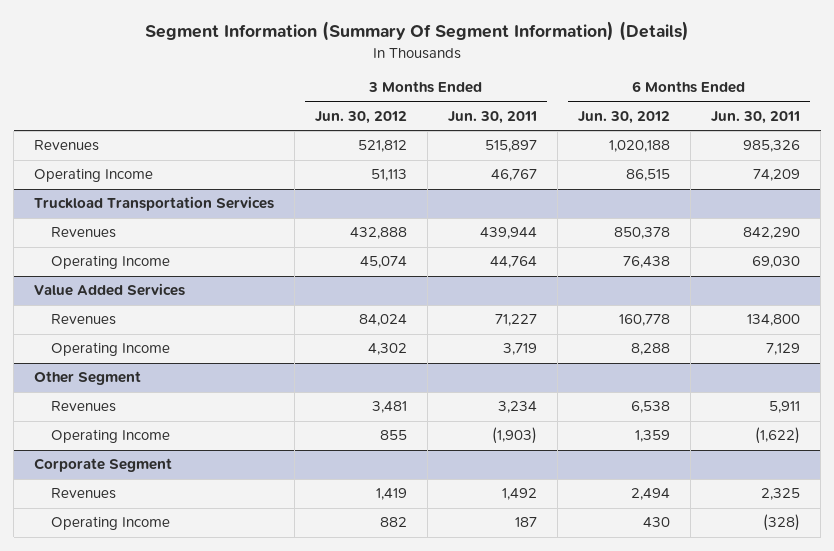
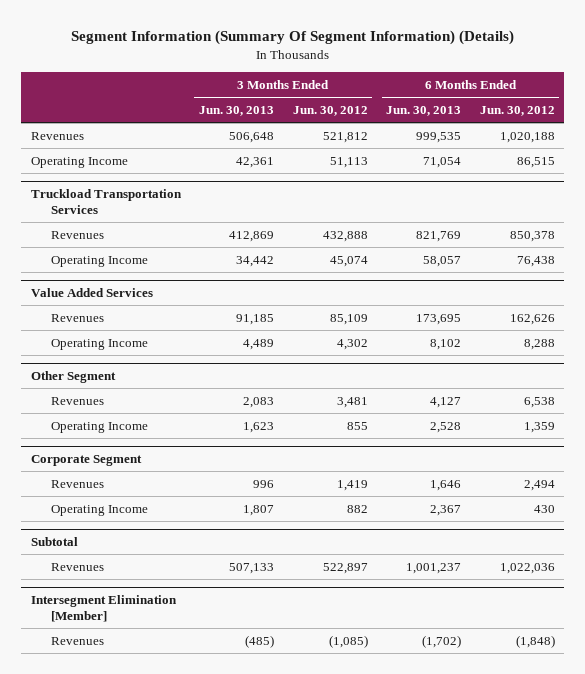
[448,110,538,124] Jun. 30, 2011 -> none
[711,110,801,124] Jun. 30, 2011 -> none
none -> [199,105,275,116] Jun. 30, 2013
none -> [386,105,462,116] Jun. 30, 2013
[359,314,408,327] 84,024 -> [329,313,368,325] 85,109
[619,314,671,327] 160,778 -> [509,313,555,325] 162,626
none -> [30,536,78,546] Subtotal
none -> [50,562,104,571] Revenues
none -> [30,594,177,622] Intersegment Elimination [Member]
none -> [50,636,104,645] Revenues

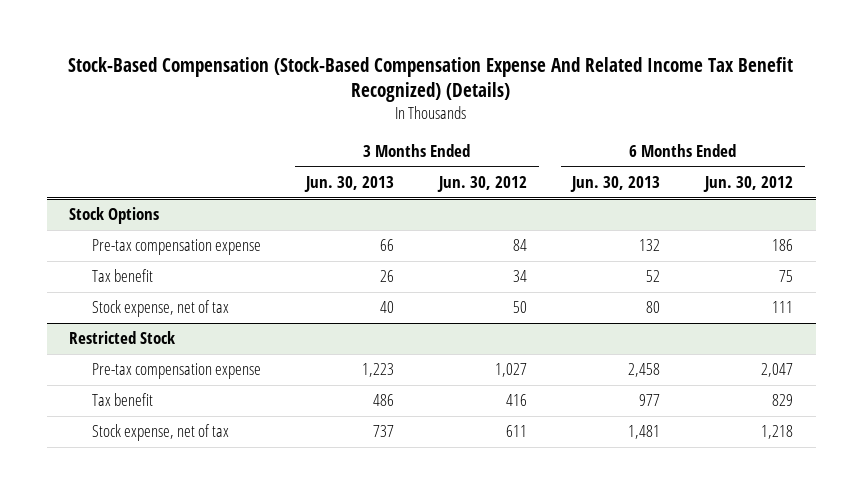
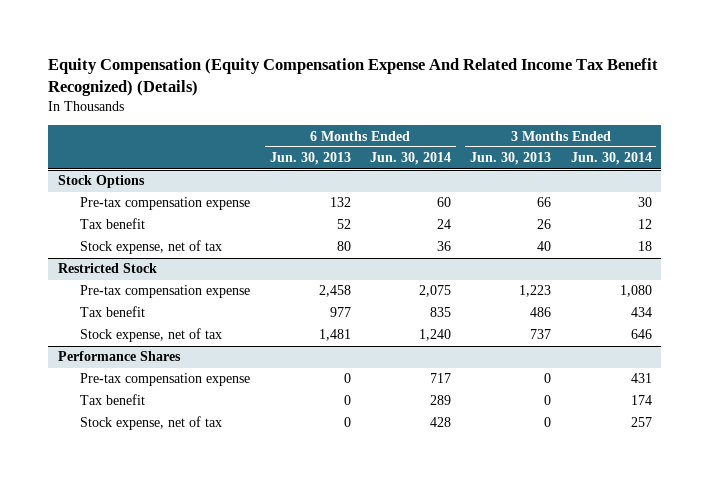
[68,56,794,103] Stock-Based Compensation (Stock-Based Compensation Expense And Related Income Tax Benefit Recognized) (Details) -> [48,58,659,96] Equity Compensation (Equity Compensation Expense And Related Income Tax Benefit Recognized) (Details)
[437,175,528,192] Jun. 30, 2012 -> none
[703,175,794,192] Jun. 30, 2012 -> none
none -> [369,152,451,166] Jun. 30, 2014
none -> [570,152,652,166] Jun. 30, 2014
none -> [57,351,181,362] Performance Shares
none -> [80,373,251,387] Pre-tax compensation expense
none -> [80,394,146,406] Tax benefit
none -> [80,416,223,431] Stock expense, net of tax

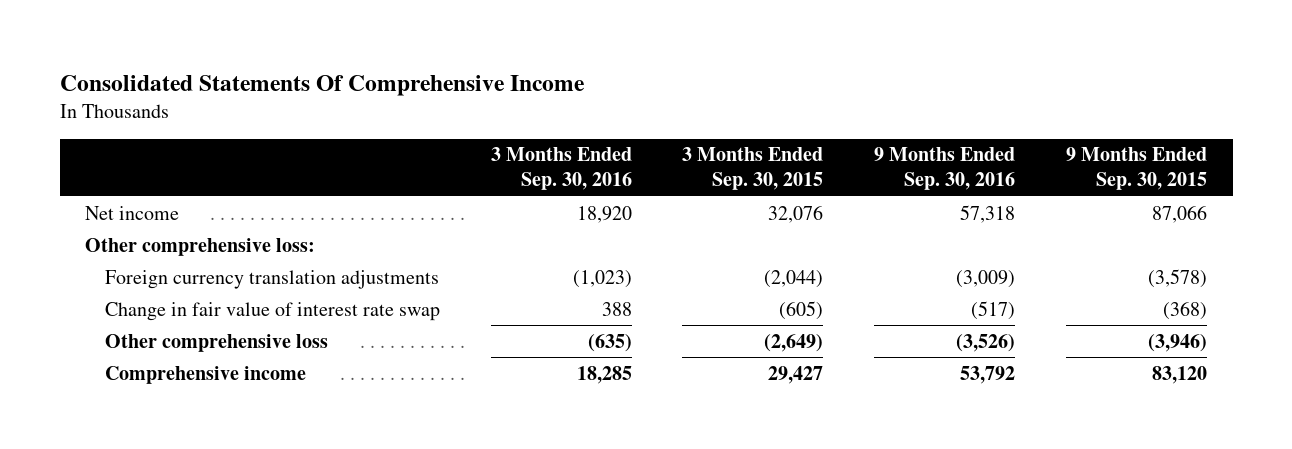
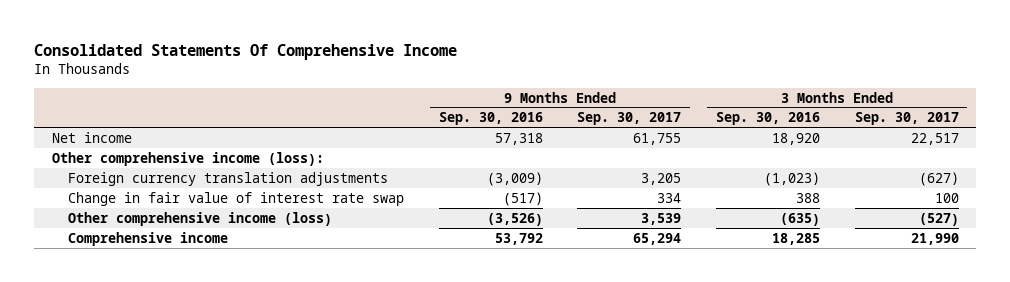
[682,147,824,191] 3 Months Ended Sep. 30, 2015 -> none
[1066,147,1208,191] 9 Months Ended Sep. 30, 2015 -> none
none -> [577,112,682,126] Sep. 30, 2017
none -> [854,112,959,126] Sep. 30, 2017
[85,237,316,256] Other comprehensive loss: -> [51,151,324,166] Other comprehensive income (loss):
[104,333,328,352] Other comprehensive loss -> [68,211,333,226] Other comprehensive income (loss)

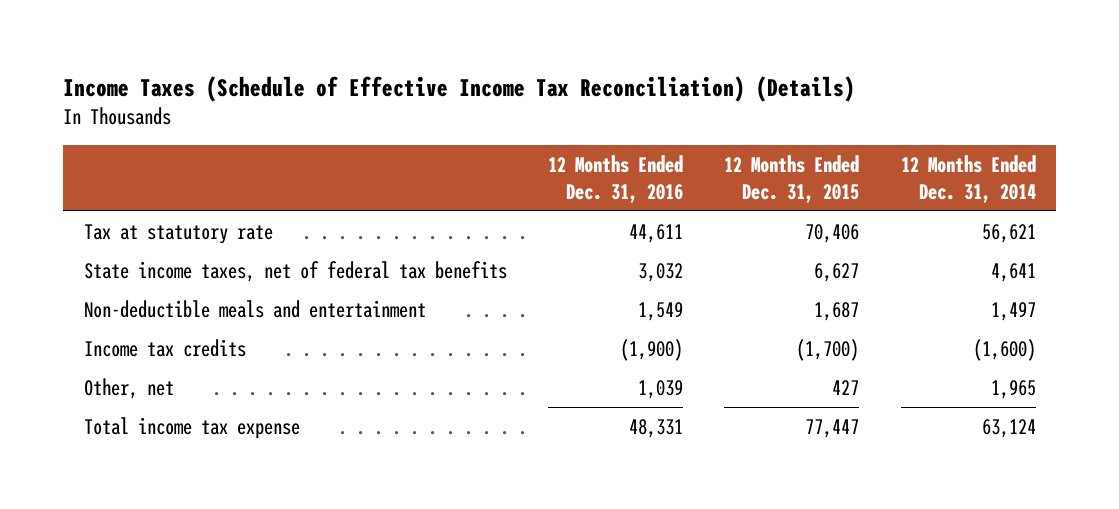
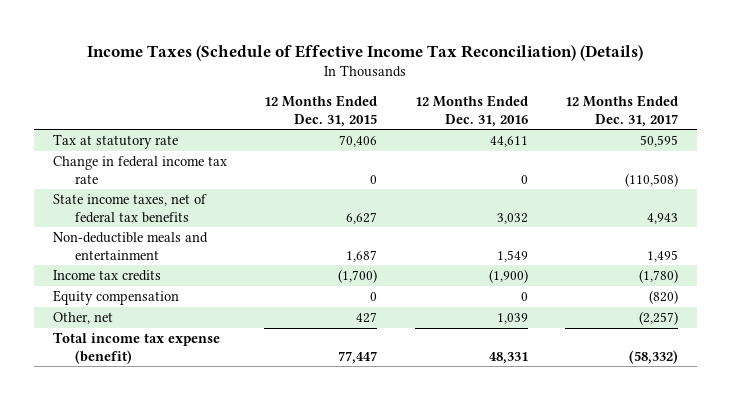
[900,155,1036,203] 12 Months Ended Dec. 31, 2014 -> none
none -> [565,95,679,127] 12 Months Ended Dec. 31, 2017
none -> [52,156,227,184] Change in federal income tax rate
none -> [52,290,179,306] Equity compensation
[83,416,300,439] Total income tax expense -> [52,332,220,364] Total income tax expense (benefit)

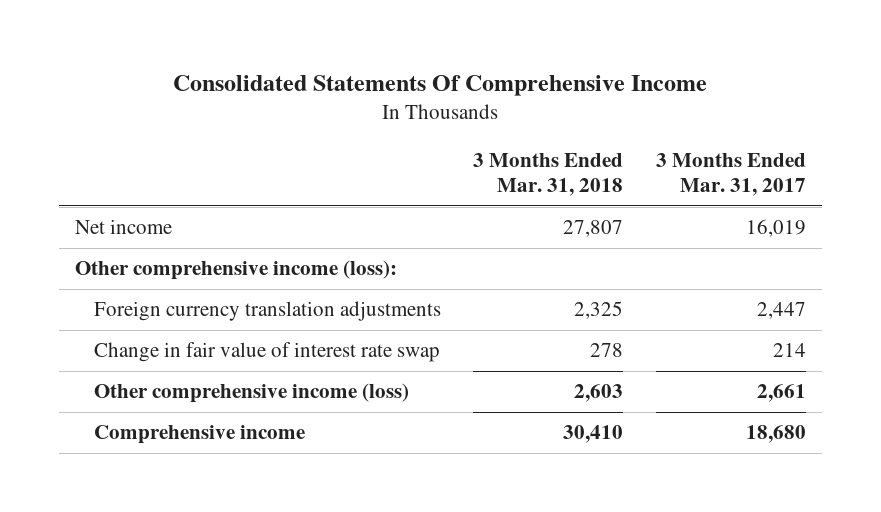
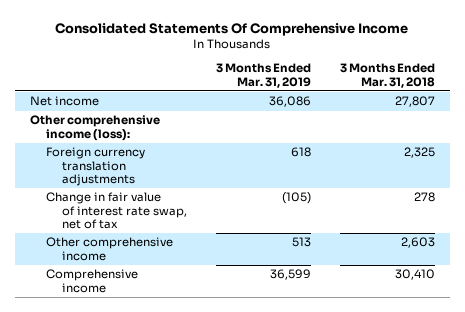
[655,153,806,197] 3 Months Ended Mar. 31, 2017 -> none
none -> [216,63,312,88] 3 Months Ended Mar. 31, 2019
[93,342,440,363] Change in fair value of interest rate swap -> [45,192,188,229] Change in fair value of interest rate swap, net of tax
[93,383,409,404] Other comprehensive income (loss) -> [45,237,173,261] Other comprehensive income

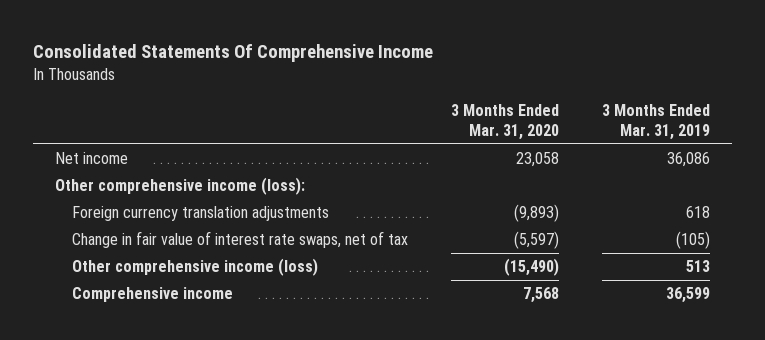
[340,63,436,88] 3 Months Ended Mar. 31, 2018 -> none
none -> [451,103,560,141] 3 Months Ended Mar. 31, 2020
[45,192,188,229] Change in fair value of interest rate swap, net of tax -> [71,231,408,249] Change in fair value of interest rate swaps, net of tax
[45,237,173,261] Other comprehensive income -> [71,258,318,277] Other comprehensive income (loss)

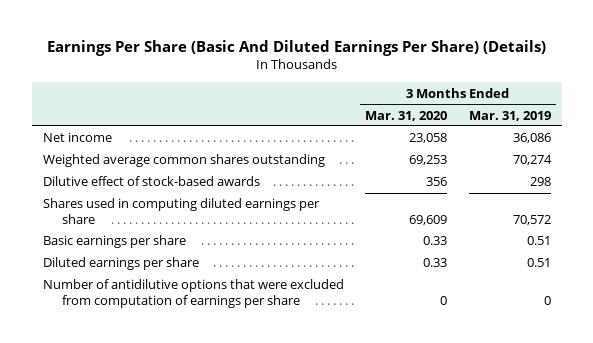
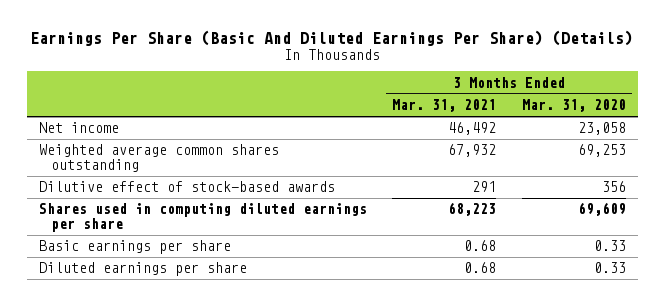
[468,110,551,121] Mar. 31, 2019 -> none
none -> [392,99,497,113] Mar. 31, 2021
[42,279,344,309] Number of antidilutive options that were excluded from computation of earnings per share -> none

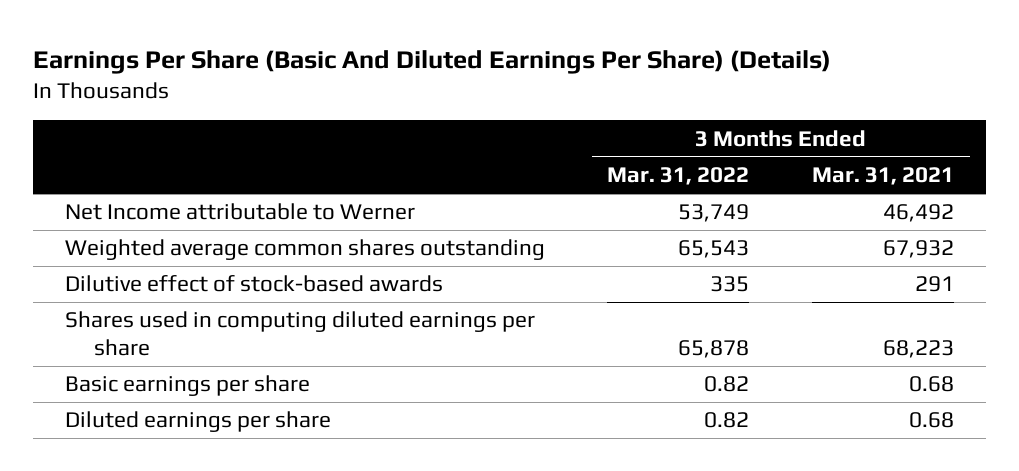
[521,99,626,113] Mar. 31, 2020 -> none
none -> [607,167,750,186] Mar. 31, 2022
[39,122,120,134] Net income -> [64,203,415,221] Net Income attributable to Werner

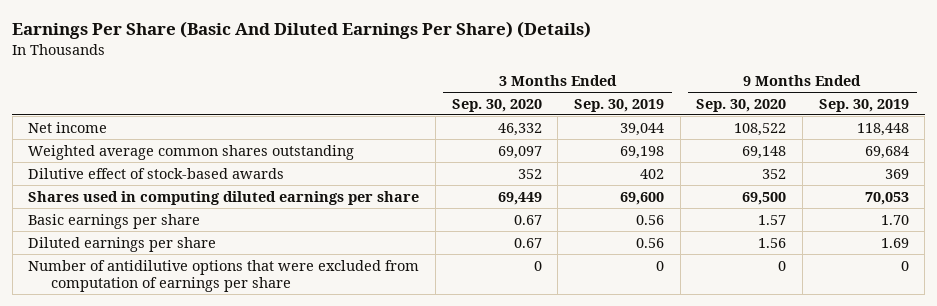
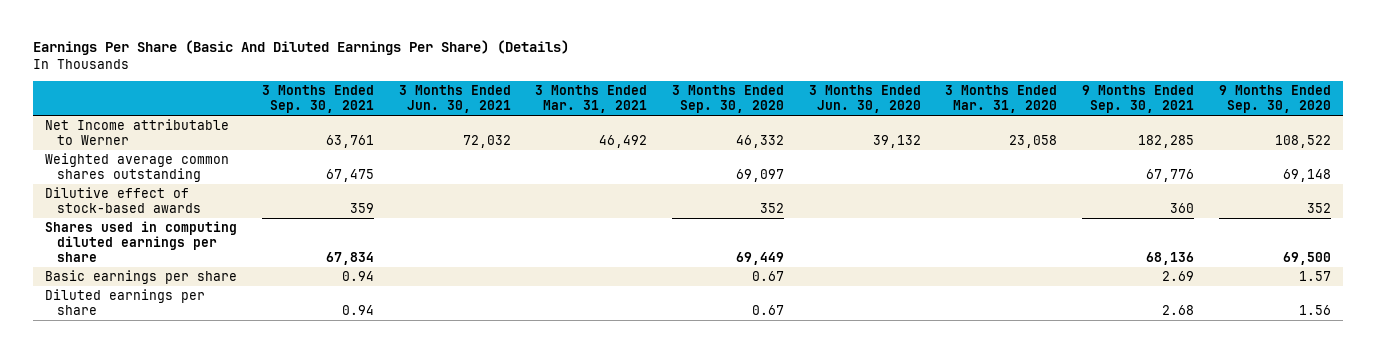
[573,98,664,112] Sep. 30, 2019 -> none
[818,98,909,112] Sep. 30, 2019 -> none
none -> [262,85,375,113] 3 Months Ended Sep. 30, 2021
none -> [398,85,511,113] 3 Months Ended Jun. 30, 2021
none -> [535,85,648,113] 3 Months Ended Mar. 31, 2021
none -> [808,85,921,113] 3 Months Ended Jun. 30, 2020
none -> [945,85,1058,113] 3 Months Ended Mar. 31, 2020
none -> [1082,85,1195,113] 9 Months Ended Sep. 30, 2021
[28,121,108,133] Net income -> [45,119,230,145] Net Income attributable to Werner
[28,259,420,292] Number of antidilutive options that were excluded from computation of earnings per share -> none

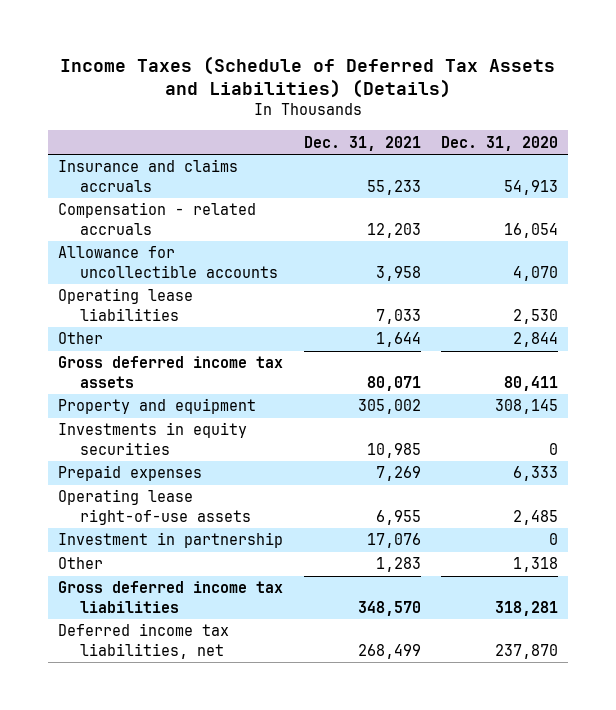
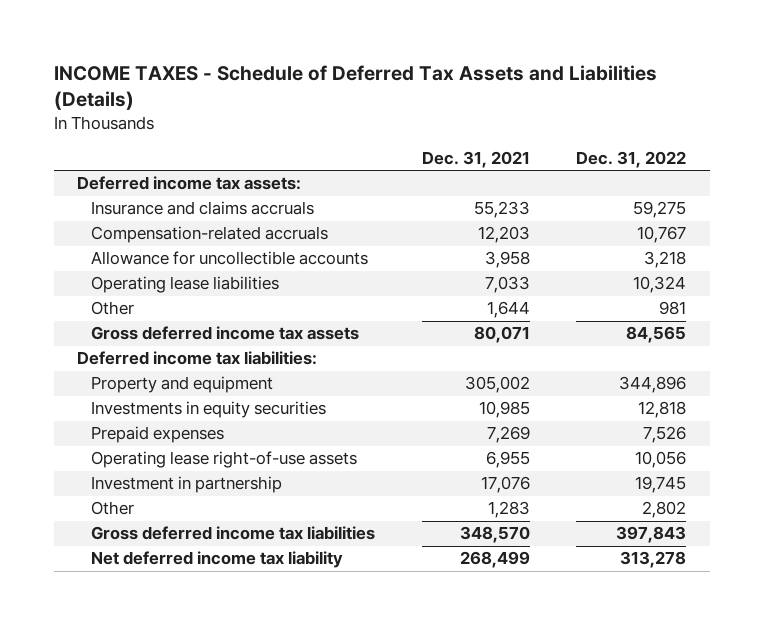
[60,55,556,99] Income Taxes (Schedule of Deferred Tax Assets and Liabilities) (Details) -> [53,65,657,111] INCOME TAXES - Schedule of Deferred Tax Assets and Liabilities (Details)
[440,135,558,151] Dec. 31, 2020 -> none
none -> [576,151,687,169] Dec. 31, 2022
none -> [77,176,302,191] Deferred income tax assets:
[58,202,257,235] Compensation - related accruals -> [90,226,328,244] Compensation-related accruals
none -> [77,351,318,366] Deferred income tax liabilities:
[58,623,230,659] Deferred income tax liabilities, net -> [90,551,343,569] Net deferred income tax liability

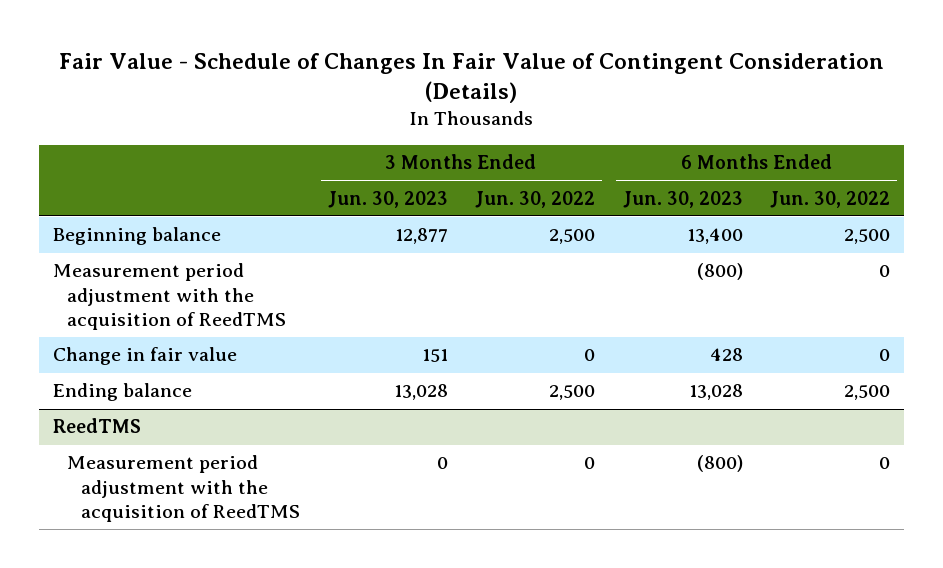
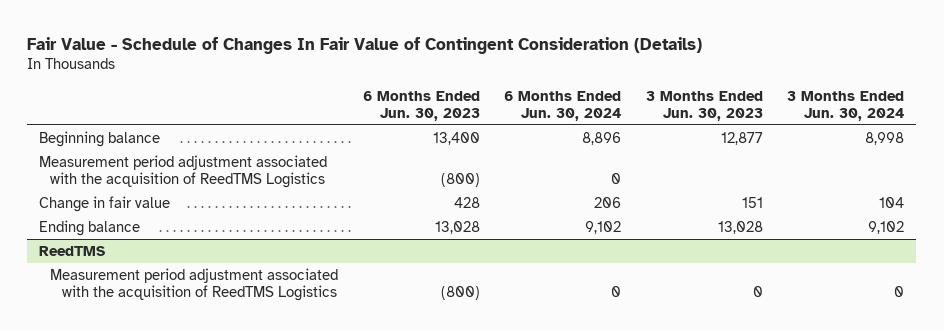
[475,190,596,208] Jun. 30, 2022 -> none
[770,190,891,208] Jun. 30, 2022 -> none
none -> [504,90,622,121] 6 Months Ended Jun. 30, 2024
none -> [787,90,905,121] 3 Months Ended Jun. 30, 2024
[52,263,286,331] Measurement period adjustment with the acquisition of ReedTMS -> [39,154,328,188] Measurement period adjustment associated with the acquisition of ReedTMS Logistics
[66,455,300,523] Measurement period adjustment with the acquisition of ReedTMS -> [50,267,339,301] Measurement period adjustment associated with the acquisition of ReedTMS Logistics

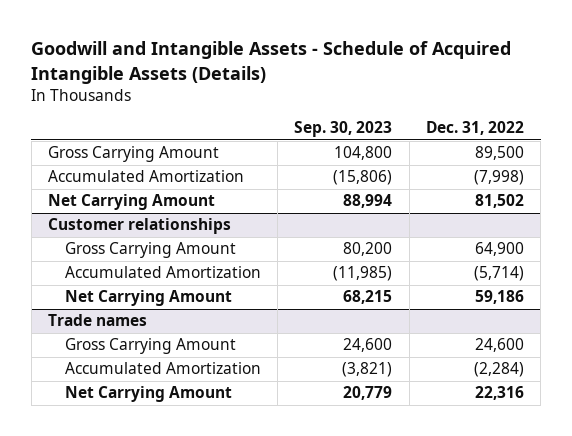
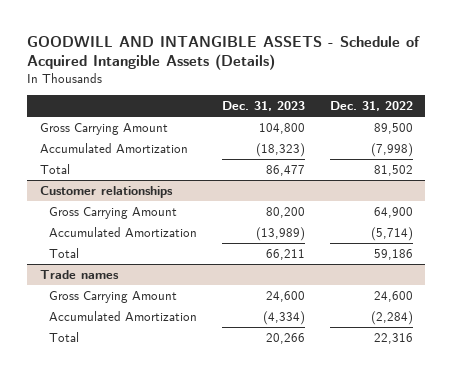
[31,41,512,84] Goodwill and Intangible Assets - Schedule of Acquired Intangible Assets (Details) -> [27,35,421,71] GOODWILL AND INTANGIBLE ASSETS - Schedule of Acquired Intangible Assets (Details)
[294,121,393,138] Sep. 30, 2023 -> none
none -> [221,101,305,112] Dec. 31, 2023
[48,194,216,211] Net Carrying Amount -> [40,163,71,174] Total
[64,290,232,307] Net Carrying Amount -> [48,247,79,258] Total
[64,386,232,403] Net Carrying Amount -> [48,331,79,342] Total

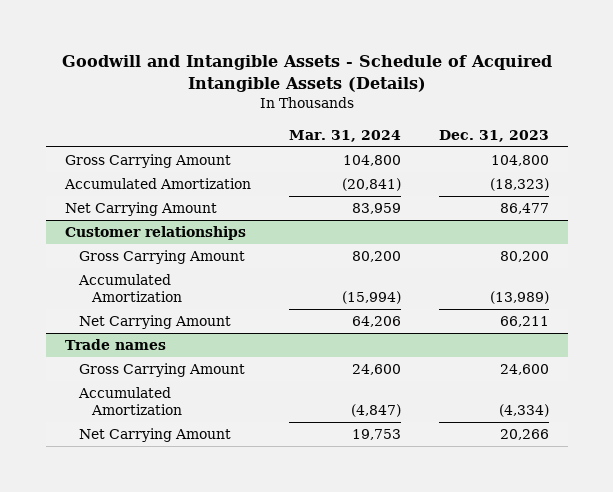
[27,35,421,71] GOODWILL AND INTANGIBLE ASSETS - Schedule of Acquired Intangible Assets (Details) -> [61,55,552,93] Goodwill and Intangible Assets - Schedule of Acquired Intangible Assets (Details)
[329,101,413,112] Dec. 31, 2022 -> none
none -> [288,129,401,142] Mar. 31, 2024
[40,163,71,174] Total -> [64,202,217,217] Net Carrying Amount
[48,247,79,258] Total -> [78,315,231,330] Net Carrying Amount
[48,331,79,342] Total -> [78,428,231,443] Net Carrying Amount

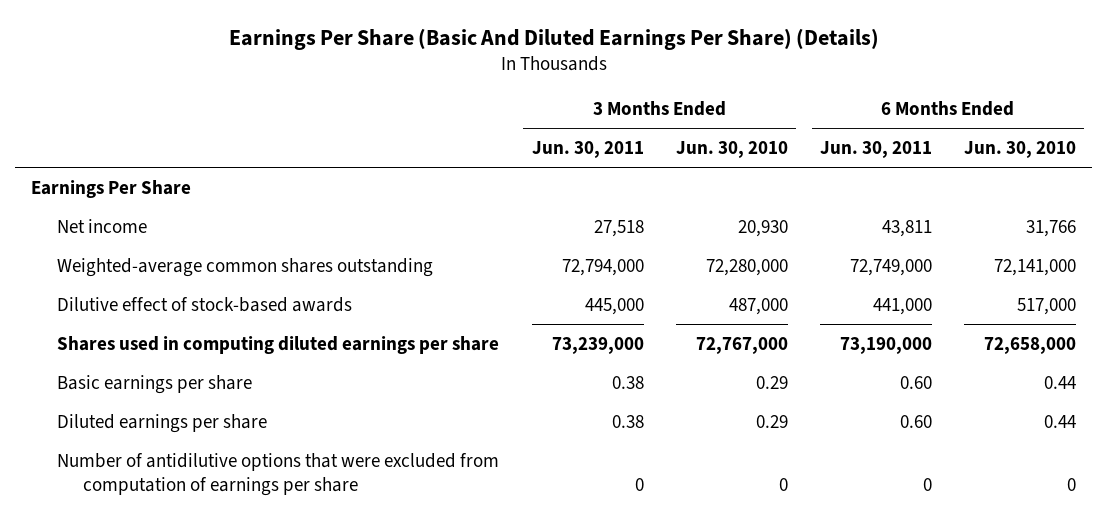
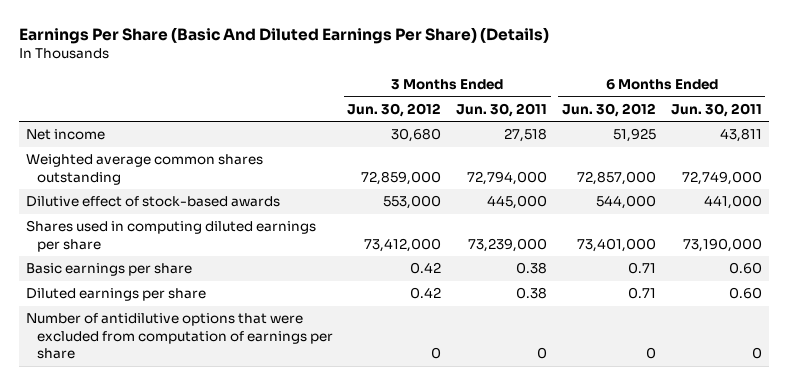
[675,141,788,159] Jun. 30, 2010 -> none
[964,141,1077,159] Jun. 30, 2010 -> none
none -> [347,102,442,117] Jun. 30, 2012
none -> [561,102,656,117] Jun. 30, 2012
[31,179,192,198] Earnings Per Share -> none
[57,257,434,277] Weighted-average common shares outstanding -> [26,154,264,185] Weighted average common shares outstanding

